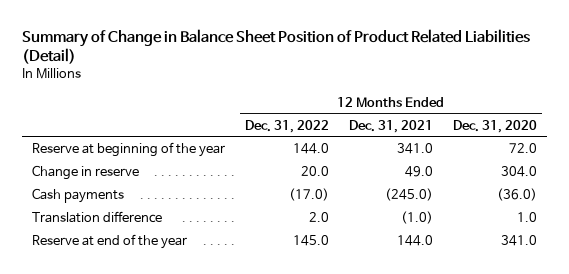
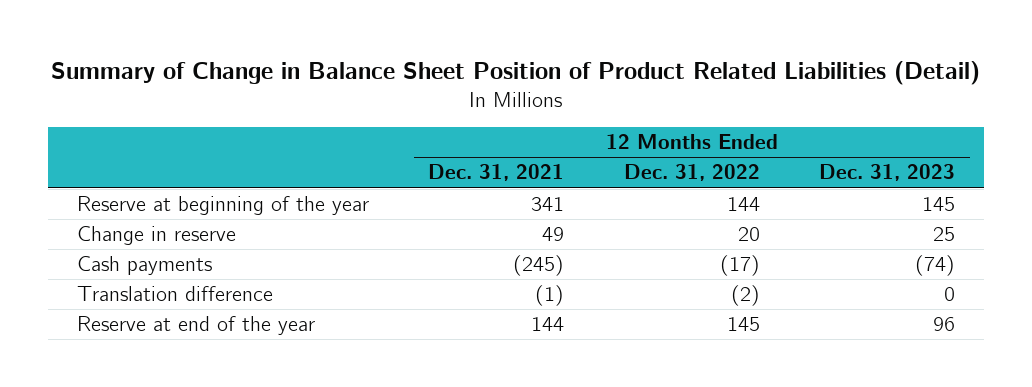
[453,119,538,133] Dec. 31, 2020 -> none
none -> [818,164,955,182] Dec. 31, 2023
[293,142,330,154] 144.0 -> [726,197,760,212] 144
[397,142,434,154] 341.0 -> [531,197,565,212] 341
[301,165,330,176] 20.0 -> [737,227,760,242] 20
[405,165,434,177] 49.0 -> [542,227,565,242] 49
[289,187,330,201] (17.0) -> [719,255,760,277] (17)
[385,187,434,201] (245.0) -> [513,255,565,277] (245)
[309,211,330,222] 2.0 -> [730,285,760,307] (2)
[401,210,434,224] (1.0) -> [535,285,565,307] (1)
[293,234,330,246] 145.0 -> [726,317,760,332] 145
[397,234,434,246] 144.0 -> [531,317,565,332] 144

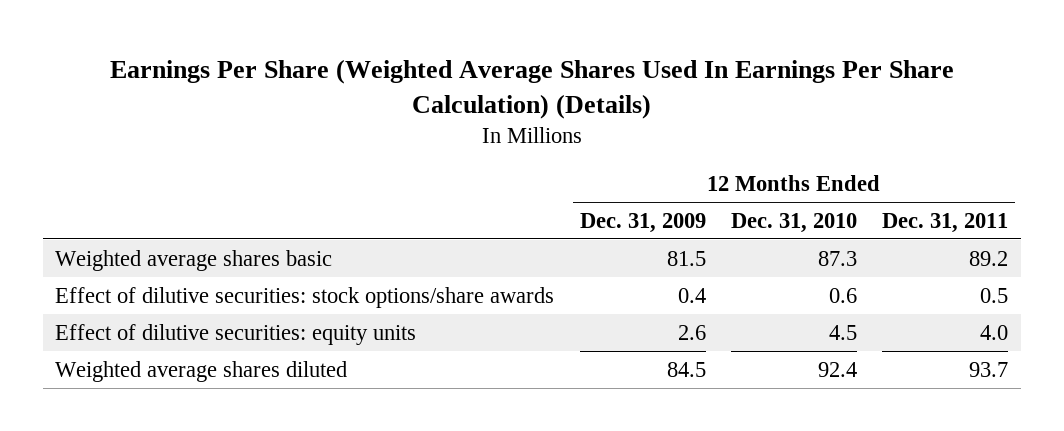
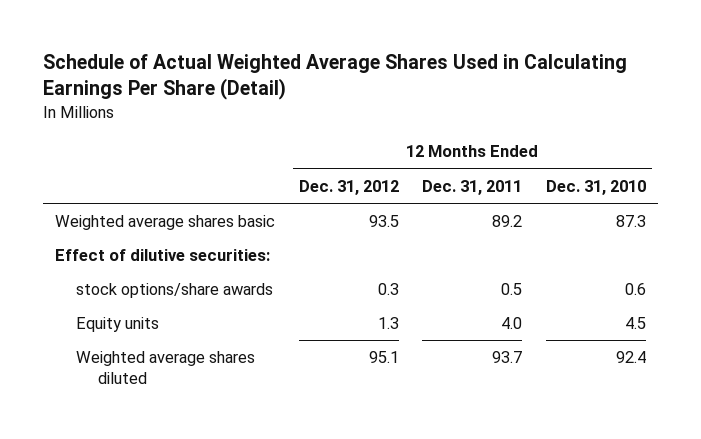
[109,58,954,119] Earnings Per Share (Weighted Average Shares Used In Earnings Per Share Calculation) (Details) -> [43,54,628,100] Schedule of Actual Weighted Average Shares Used in Calculating Earnings Per Share (Detail)
[579,212,706,233] Dec. 31, 2009 -> none
none -> [298,179,399,195] Dec. 31, 2012
none -> [54,249,270,262] Effect of dilutive securities:
[55,286,555,308] Effect of dilutive securities: stock options/share awards -> [76,283,274,299] stock options/share awards
[55,323,417,345] Effect of dilutive securities: equity units -> [76,317,160,333] Equity units

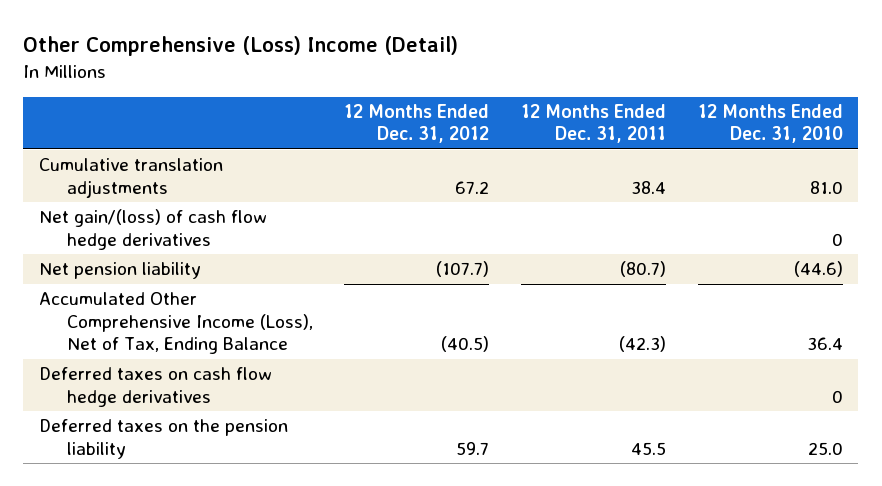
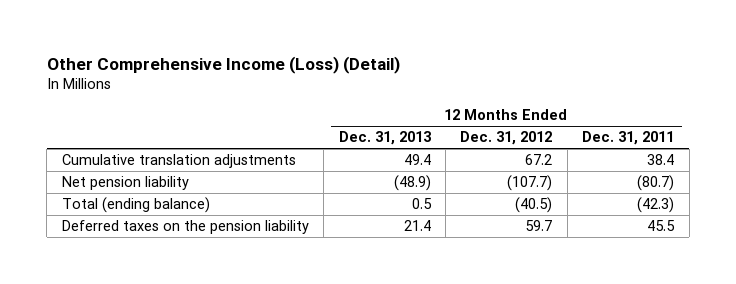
[23,36,459,57] Other Comprehensive (Loss) Income (Detail) -> [46,55,400,74] Other Comprehensive Income (Loss) (Detail)
[697,103,843,144] 12 Months Ended Dec. 31, 2010 -> none
none -> [338,131,431,146] Dec. 31, 2013
[39,209,268,250] Net gain/(loss) of cash flow hedge derivatives -> none
[39,367,273,407] Deferred taxes on cash flow hedge derivatives -> none
[39,292,313,355] Accumulated Other Comprehensive Income (Loss), Net of Tax, Ending Balance -> [61,197,210,214] Total (ending balance)

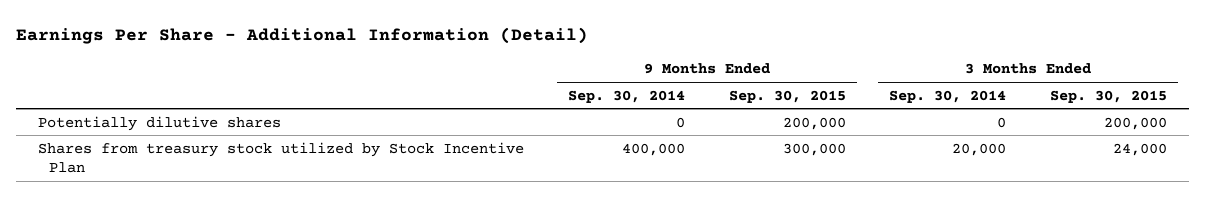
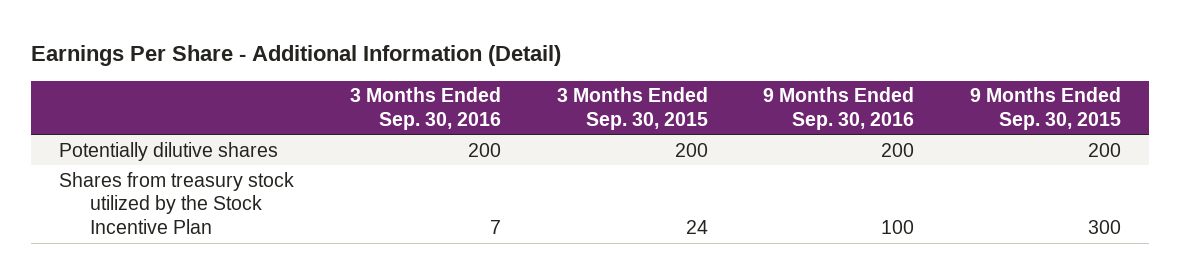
[567,89,685,103] Sep. 30, 2014 -> none
[889,89,1007,103] Sep. 30, 2014 -> none
none -> [349,87,501,130] 3 Months Ended Sep. 30, 2016
none -> [763,87,915,130] 9 Months Ended Sep. 30, 2016
[782,116,846,130] 200,000 -> [1088,142,1122,157] 200
[1104,116,1168,130] 200,000 -> [674,142,708,157] 200
[38,141,525,174] Shares from treasury stock utilized by Stock Incentive Plan -> [59,171,295,235] Shares from treasury stock utilized by the Stock Incentive Plan
[782,142,846,156] 300,000 -> [1088,220,1122,235] 300
[1113,142,1168,156] 24,000 -> [685,220,708,235] 24

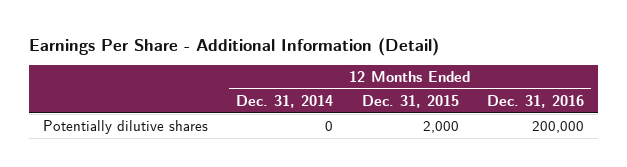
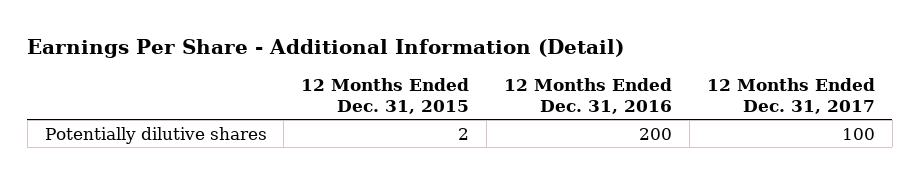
[236,94,334,108] Dec. 31, 2014 -> none
none -> [706,77,875,115] 12 Months Ended Dec. 31, 2017
[422,120,459,133] 2,000 -> [458,127,470,140] 2
[532,120,585,133] 200,000 -> [639,127,673,140] 200

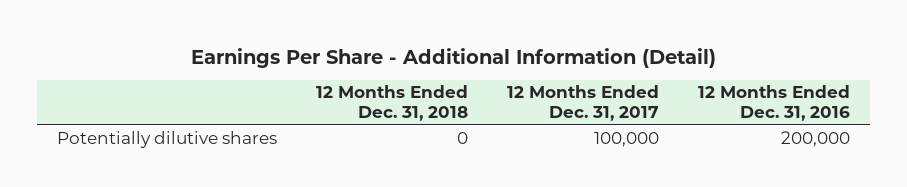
[301,77,470,115] 12 Months Ended Dec. 31, 2015 -> none
none -> [316,85,469,122] 12 Months Ended Dec. 31, 2018
[639,127,673,140] 200 -> [781,131,851,148] 200,000
[841,127,875,140] 100 -> [594,132,660,148] 100,000

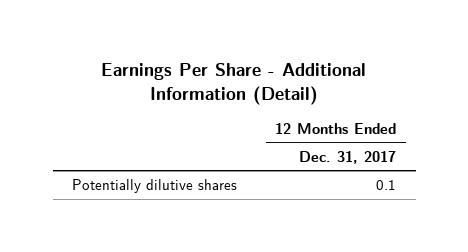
[316,85,469,122] 12 Months Ended Dec. 31, 2018 -> none
[698,85,851,122] 12 Months Ended Dec. 31, 2016 -> none
[594,132,660,148] 100,000 -> [376,180,397,191] 0.1

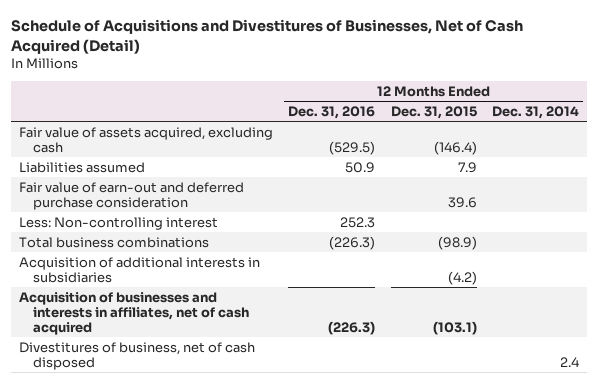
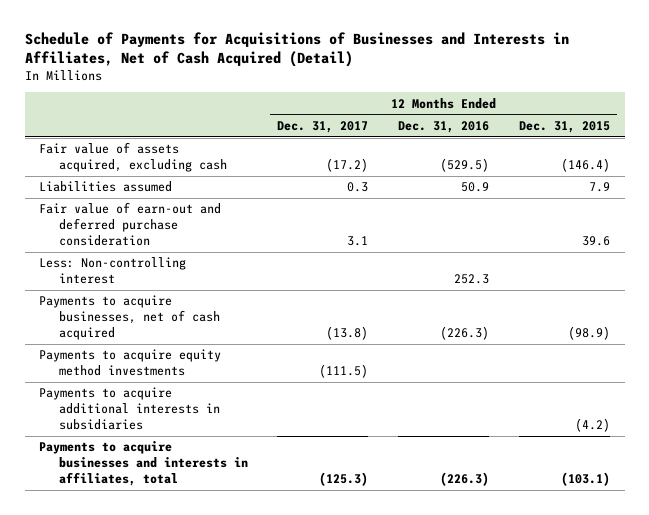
[11,19,524,54] Schedule of Acquisitions and Divestitures of Businesses, Net of Cash Acquired (Detail) -> [24,31,569,68] Schedule of Payments for Acquisitions of Businesses and Interests in Affiliates, Net of Cash Acquired (Detail)
[492,105,580,119] Dec. 31, 2014 -> none
none -> [277,120,369,133] Dec. 31, 2017
[18,341,255,370] Divestitures of business, net of cash disposed -> none
[18,236,209,248] Total business combinations -> [39,295,220,340] Payments to acquire businesses, net of cash acquired
none -> [39,349,222,377] Payments to acquire equity method investments
[18,256,260,283] Acquisition of additional interests in subsidiaries -> [39,387,220,430] Payments to acquire additional interests in subsidiaries
[18,291,250,335] Acquisition of businesses and interests in affiliates, net of cash acquired -> [39,441,248,486] Payments to acquire businesses and interests in affiliates, total

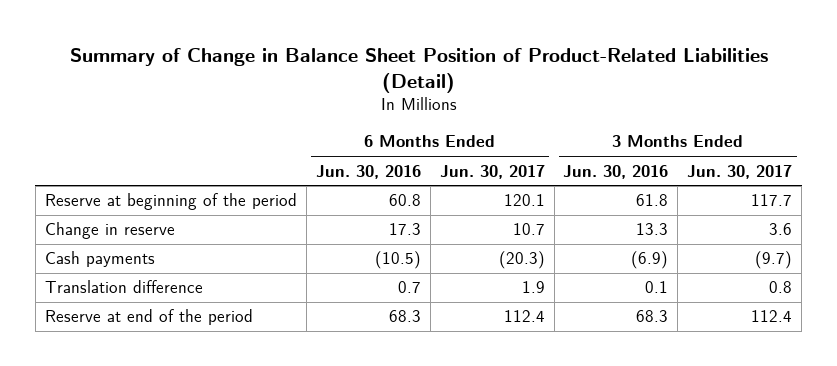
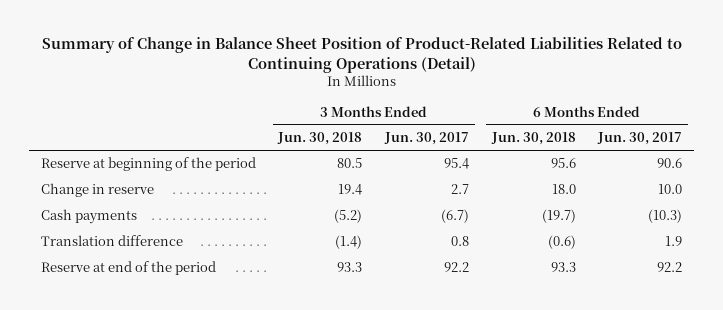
[69,47,768,93] Summary of Change in Balance Sheet Position of Product-Related Liabilities (Detail) -> [41,37,682,74] Summary of Change in Balance Sheet Position of Product-Related Liabilities Related to Continuing Operations (Detail)
[315,164,421,179] Jun. 30, 2016 -> none
[563,164,669,179] Jun. 30, 2016 -> none
none -> [277,132,363,146] Jun. 30, 2018
none -> [490,132,576,146] Jun. 30, 2018
[503,194,545,207] 120.1 -> [657,158,683,169] 90.6
[751,194,793,207] 117.7 -> [444,158,470,170] 95.4
[512,223,545,236] 10.7 -> [658,184,683,195] 10.0
[769,223,793,236] 3.6 -> [451,184,470,195] 2.7
[498,251,545,270] (20.3) -> [648,209,683,224] (10.3)
[755,251,793,270] (9.7) -> [441,209,470,224] (6.7)
[503,310,545,323] 112.4 -> [657,262,683,273] 92.2
[751,310,793,323] 112.4 -> [444,262,470,273] 92.2

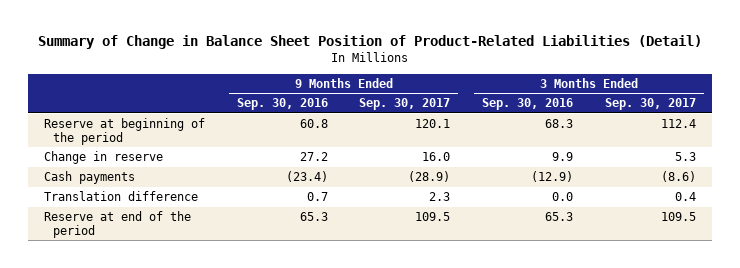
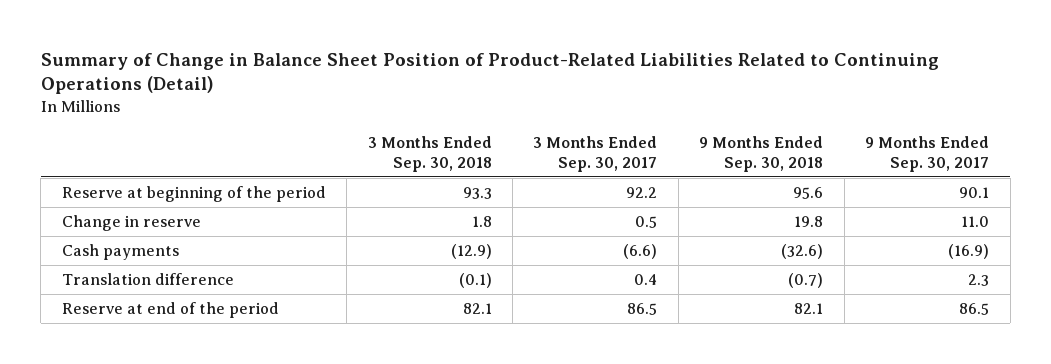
[37,35,702,50] Summary of Change in Balance Sheet Position of Product-Related Liabilities (Detail) -> [40,52,939,95] Summary of Change in Balance Sheet Position of Product-Related Liabilities Related to Continuing Operations (Detail)
[236,98,328,111] Sep. 30, 2016 -> none
[482,98,574,111] Sep. 30, 2016 -> none
none -> [367,135,492,173] 3 Months Ended Sep. 30, 2018
none -> [699,135,824,173] 9 Months Ended Sep. 30, 2018
[415,119,451,129] 120.1 -> [959,186,990,198] 90.1
[660,119,696,129] 112.4 -> [626,186,658,198] 92.2
[422,152,451,162] 16.0 -> [961,215,990,227] 11.0
[674,152,696,162] 5.3 -> [635,215,658,228] 0.5
[408,171,451,183] (28.9) -> [948,243,990,259] (16.9)
[660,171,696,183] (8.6) -> [623,243,658,259] (6.6)
[415,212,451,222] 109.5 -> [959,302,990,315] 86.5
[660,212,696,222] 109.5 -> [627,302,658,315] 86.5

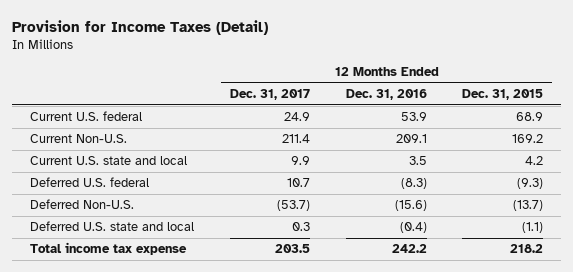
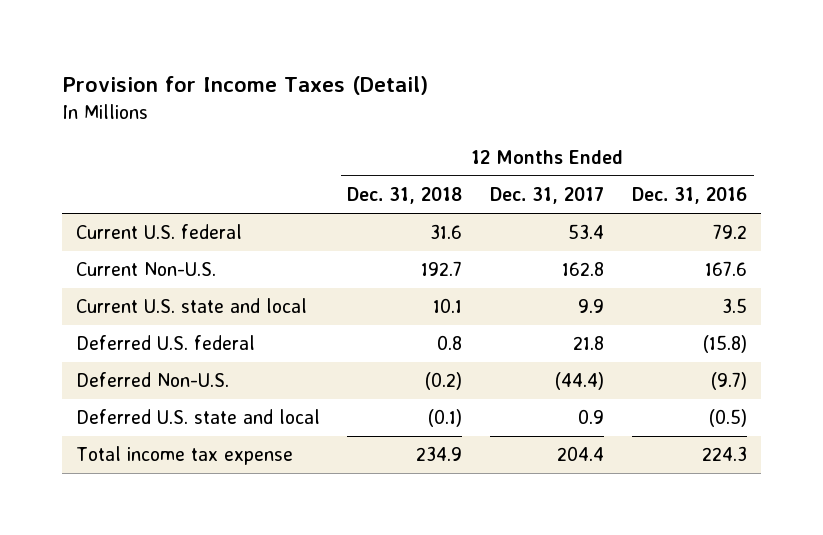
[462,88,544,100] Dec. 31, 2015 -> none
none -> [347,187,463,205] Dec. 31, 2018
[283,112,310,122] 24.9 -> [568,224,605,240] 53.4
[400,112,427,122] 53.9 -> [712,224,747,240] 79.2
[281,134,310,144] 211.4 -> [562,262,605,277] 162.8
[395,134,427,144] 209.1 -> [704,261,747,277] 167.6
[286,178,310,188] 10.7 -> [573,336,605,351] 21.8
[400,178,427,190] (8.3) -> [702,335,747,354] (15.8)
[276,200,310,212] (53.7) -> [555,372,605,391] (44.4)
[394,200,427,212] (15.6) -> [710,372,747,391] (9.7)
[291,222,310,232] 0.3 -> [578,409,605,425] 0.9
[399,222,427,234] (0.4) -> [708,409,747,428] (0.5)
[274,244,310,254] 203.5 -> [557,446,605,462] 204.4
[391,244,427,254] 242.2 -> [701,446,747,462] 224.3

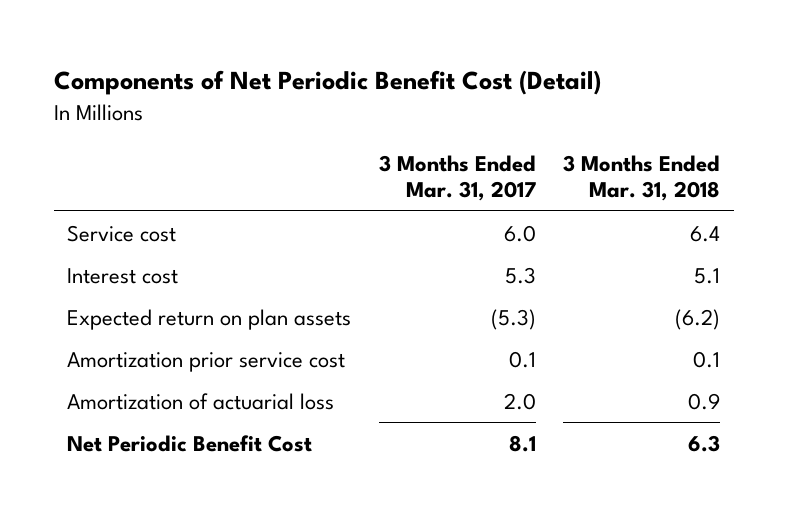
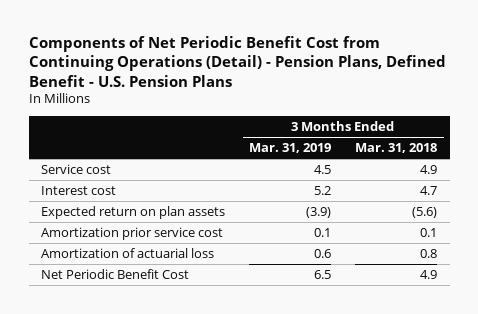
[53,69,601,95] Components of Net Periodic Benefit Cost (Detail) -> [28,35,446,87] Components of Net Periodic Benefit Cost from Continuing Operations (Detail) - Pension Plans, Defined Benefit - U.S. Pension Plans
[378,154,536,201] 3 Months Ended Mar. 31, 2017 -> none
none -> [249,143,332,154] Mar. 31, 2019
[690,225,721,242] 6.4 -> [420,165,438,175] 4.9
[694,267,721,284] 5.1 -> [420,186,438,196] 4.7
[675,308,721,330] (6.2) -> [412,207,438,219] (5.6)
[688,392,721,410] 0.9 -> [420,249,438,259] 0.8
[688,434,721,452] 6.3 -> [420,270,438,280] 4.9

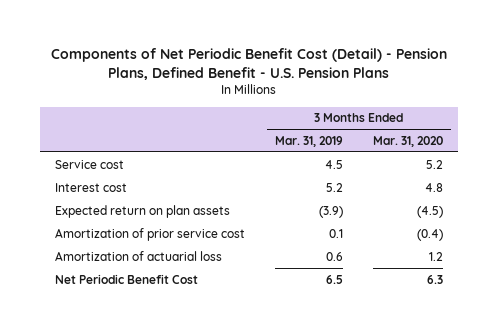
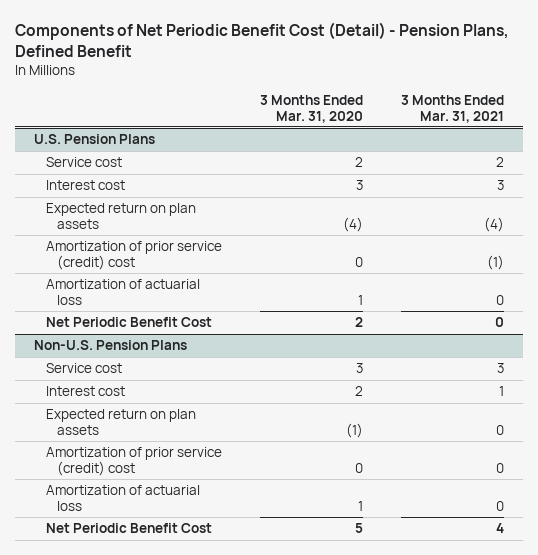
[50,47,447,80] Components of Net Periodic Benefit Cost (Detail) - Pension Plans, Defined Benefit - U.S. Pension Plans -> [15,21,510,57] Components of Net Periodic Benefit Cost (Detail) - Pension Plans, Defined Benefit
[274,135,343,147] Mar. 31, 2019 -> none
none -> [400,94,504,123] 3 Months Ended Mar. 31, 2021
none -> [34,134,156,145] U.S. Pension Plans
[426,159,444,169] 5.2 -> [354,157,363,168] 2
[425,182,444,192] 4.8 -> [355,180,363,191] 3
[417,205,444,218] (4.5) -> [342,217,363,233] (4)
[54,227,245,241] Amortization of prior service cost -> [45,241,222,271] Amortization of prior service (credit) cost
[417,228,444,241] (0.4) -> [354,257,363,268] 0
[429,251,444,261] 1.2 -> [357,295,363,306] 1
[427,274,444,284] 6.3 -> [354,317,363,328] 2
none -> [34,340,188,351] Non-U.S. Pension Plans
none -> [45,363,122,374] Service cost
none -> [45,386,125,397] Interest cost
none -> [45,409,196,436] Expected return on plan assets
none -> [45,447,222,477] Amortization of prior service (credit) cost
none -> [45,485,200,512] Amortization of actuarial loss
none -> [45,523,212,534] Net Periodic Benefit Cost

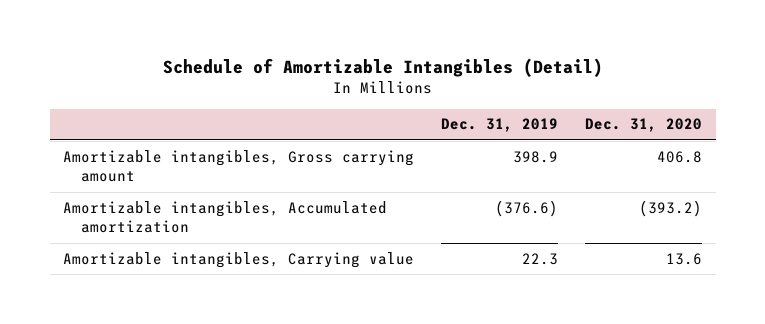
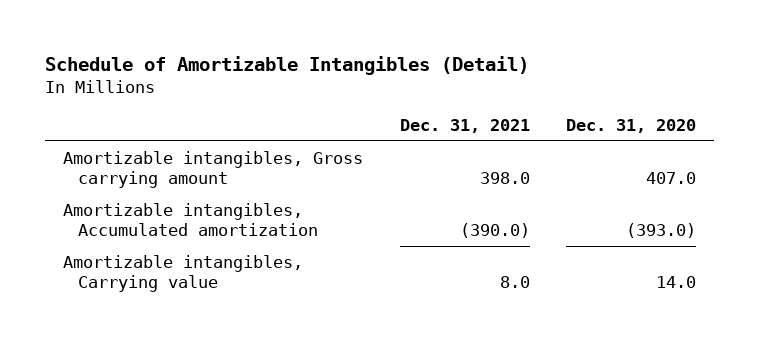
[441,118,559,133] Dec. 31, 2019 -> none
none -> [399,118,530,133] Dec. 31, 2021
[657,150,703,163] 406.8 -> [645,171,696,184] 407.0
[639,199,703,217] (393.2) -> [625,222,696,238] (393.0)
[666,252,703,265] 13.6 -> [655,275,696,288] 14.0

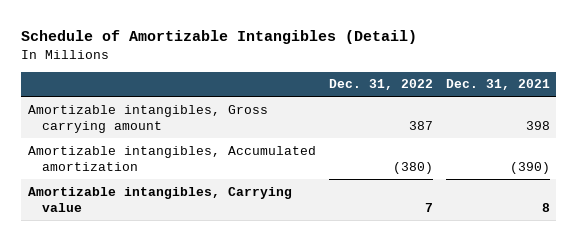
[565,118,696,133] Dec. 31, 2020 -> none
none -> [328,79,433,91] Dec. 31, 2022
[479,171,530,184] 398.0 -> [525,121,550,131] 398
[459,222,530,238] (390.0) -> [509,162,550,175] (390)
[499,275,530,288] 8.0 -> [541,203,550,213] 8

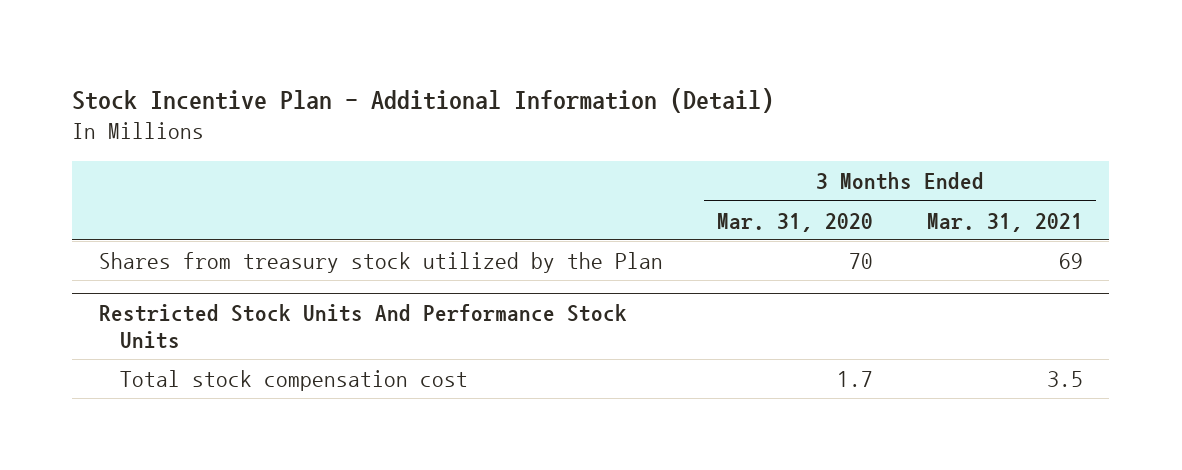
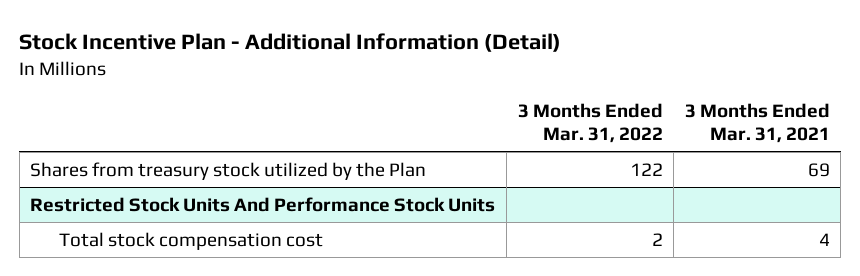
[716,212,873,232] Mar. 31, 2020 -> none
none -> [517,103,663,144] 3 Months Ended Mar. 31, 2022
[1046,370,1083,387] 3.5 -> [818,232,830,246] 4

